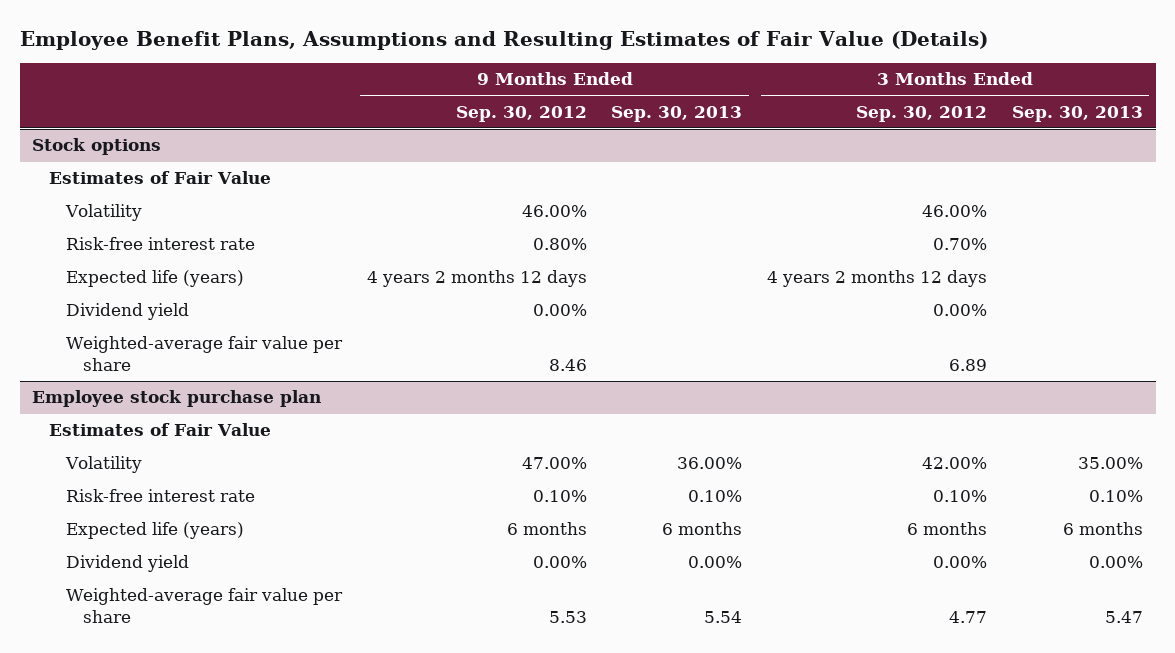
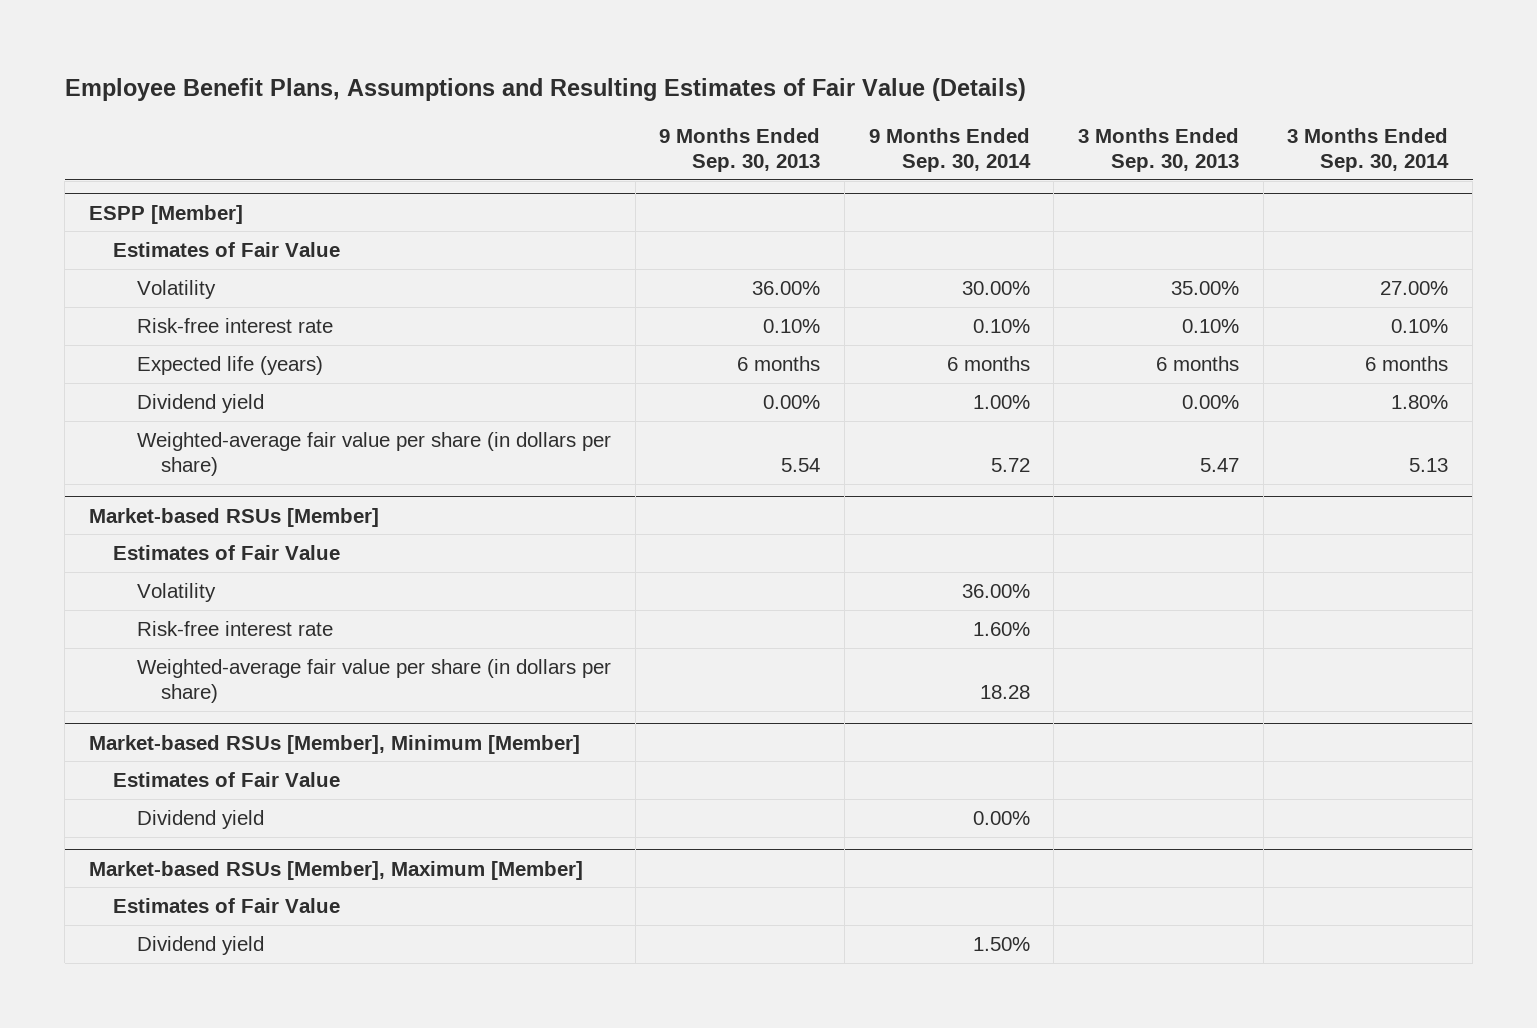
[455,105,587,122] Sep. 30, 2012 -> none
[856,105,988,122] Sep. 30, 2012 -> none
none -> [868,127,1031,173] 9 Months Ended Sep. 30, 2014
none -> [1287,127,1450,173] 3 Months Ended Sep. 30, 2014
[32,138,162,156] Stock options -> none
[49,171,272,185] Estimates of Fair Value -> none
[64,204,142,222] Volatility -> none
[65,237,255,251] Risk-free interest rate -> none
[65,270,244,288] Expected life (years) -> none
[65,303,189,321] Dividend yield -> none
[65,336,343,372] Weighted-average fair value per share -> none
[32,390,322,408] Employee stock purchase plan -> [88,204,243,224] ESPP [Member]
[65,588,343,624] Weighted-average fair value per share -> [136,431,611,477] Weighted-average fair value per share (in dollars per share)
none -> [88,507,379,527] Market-based RSUs [Member]
none -> [112,544,340,560] Estimates of Fair Value
none -> [136,582,216,602] Volatility
none -> [136,620,333,636] Risk-free interest rate
none -> [136,658,611,704] Weighted-average fair value per share (in dollars per share)
none -> [88,734,580,754] Market-based RSUs [Member], Minimum [Member]
none -> [112,771,340,787] Estimates of Fair Value
none -> [136,809,264,829] Dividend yield
none -> [88,860,583,880] Market-based RSUs [Member], Maximum [Member]
none -> [112,897,340,913] Estimates of Fair Value
none -> [136,935,264,955] Dividend yield

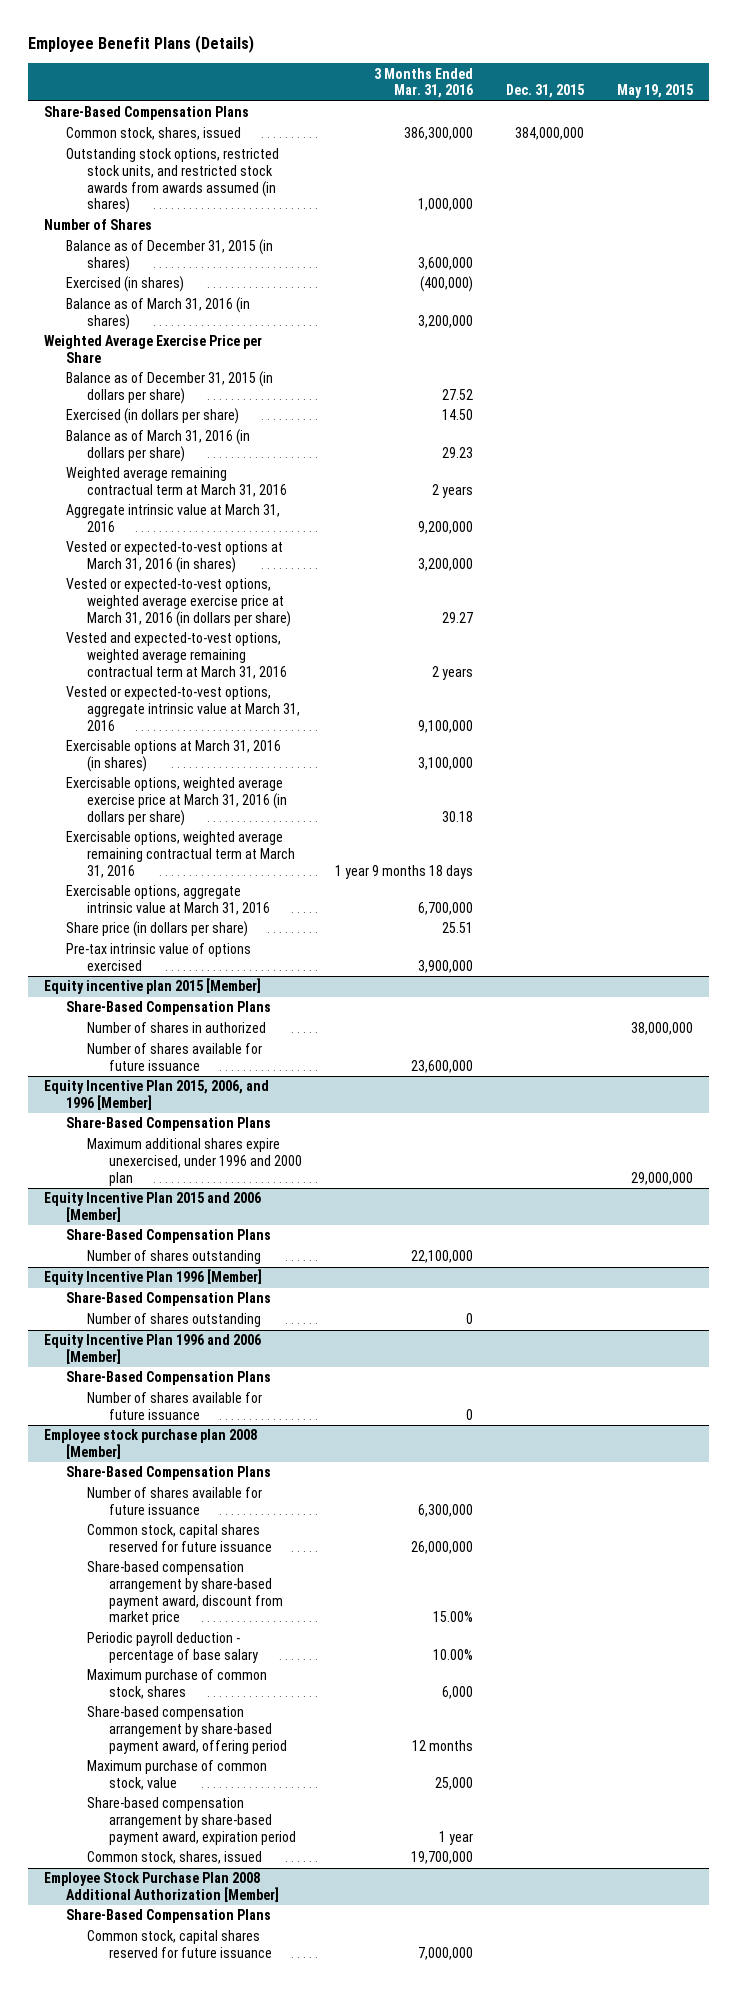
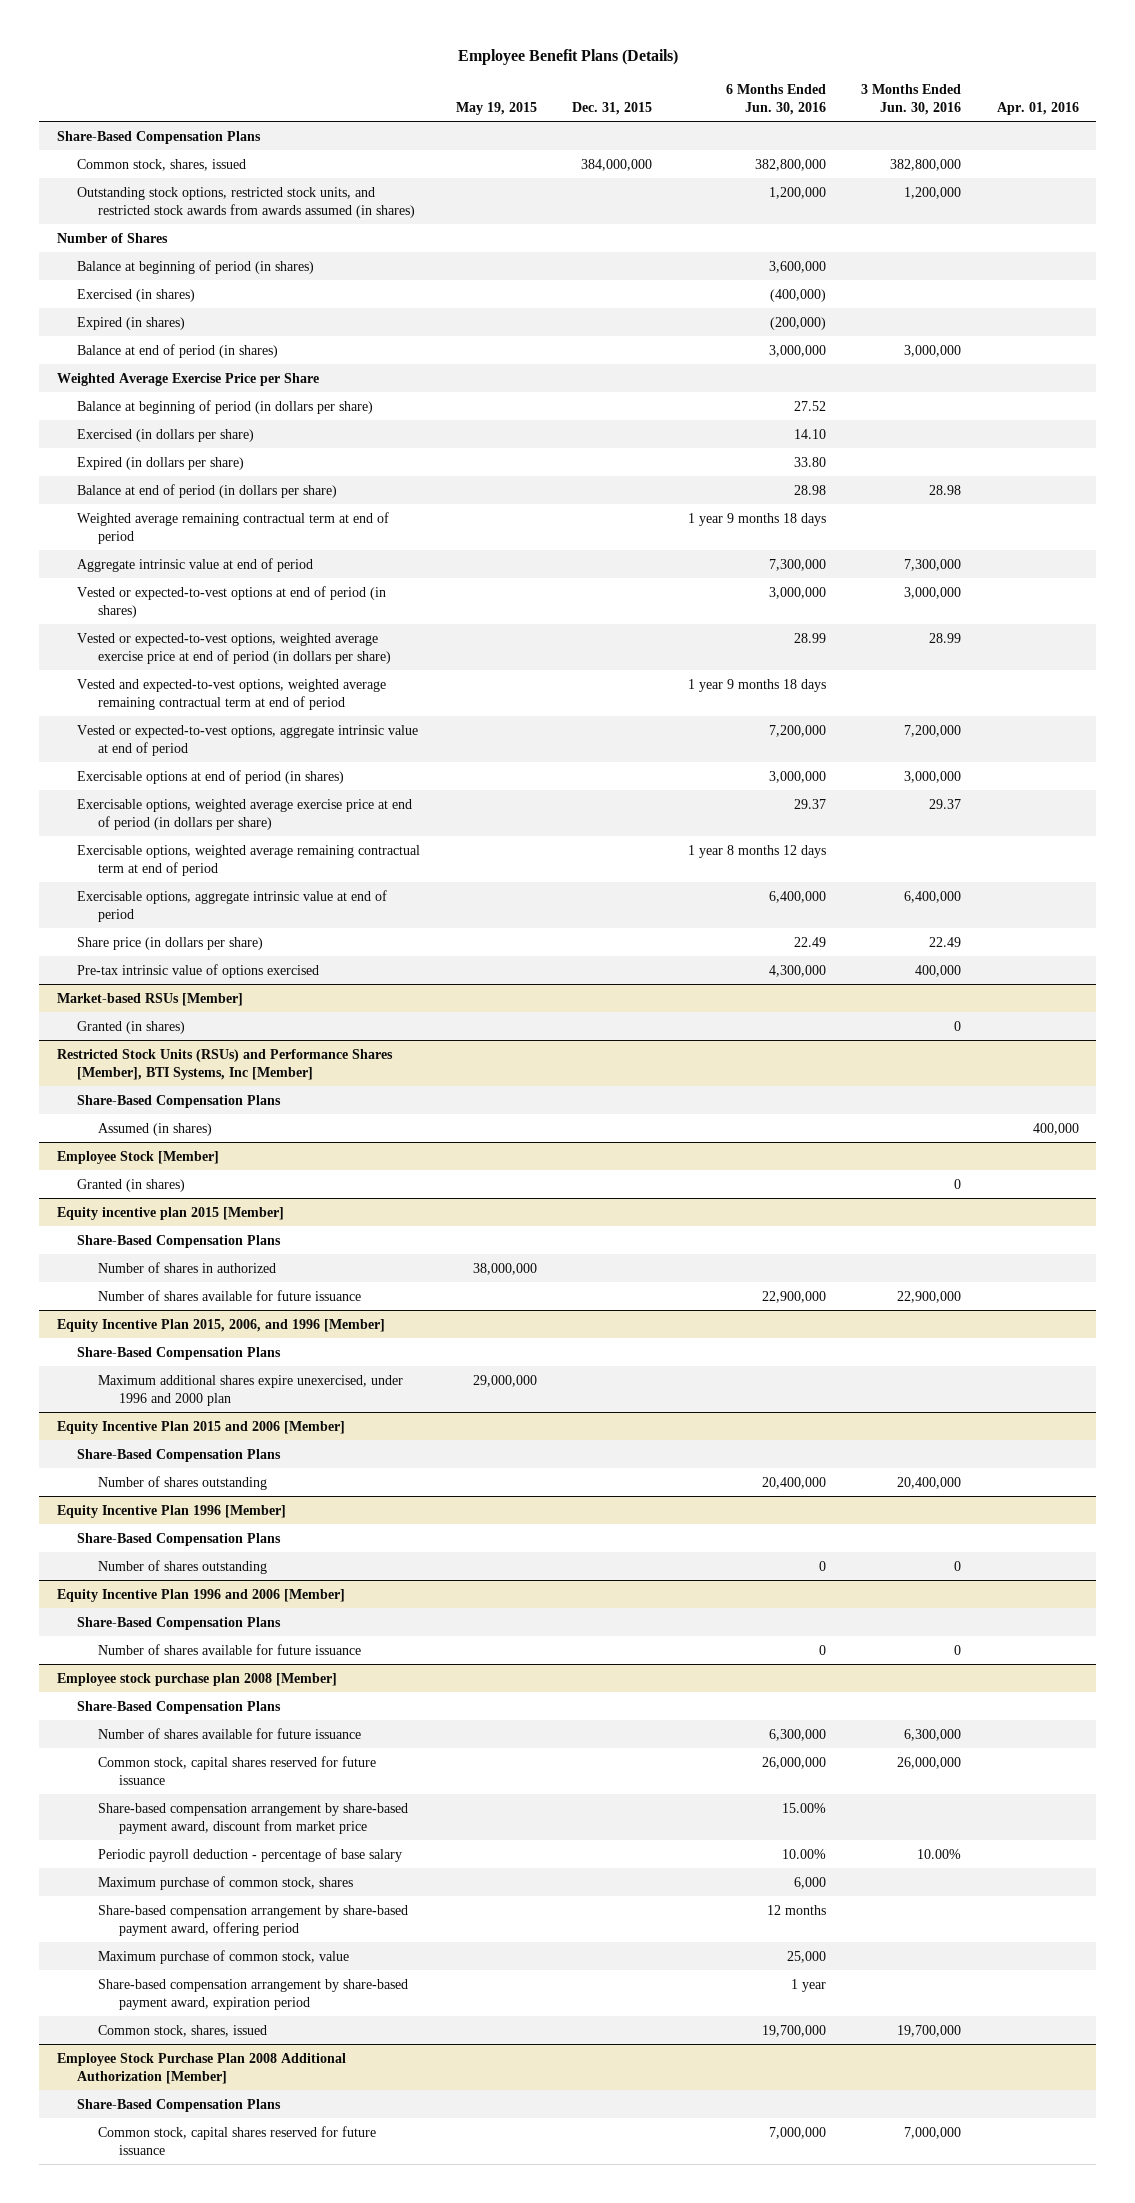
[373,67,473,99] 3 Months Ended Mar. 31, 2016 -> none
none -> [725,83,826,115] 6 Months Ended Jun. 30, 2016
none -> [861,83,962,115] 3 Months Ended Jun. 30, 2016
none -> [996,101,1079,115] Apr. 01, 2016
[65,239,273,272] Balance as of December 31, 2015 (in shares) -> [77,259,315,274] Balance at beginning of period (in shares)
none -> [77,316,186,330] Expired (in shares)
[65,297,250,330] Balance as of March 31, 2016 (in shares) -> [77,343,279,358] Balance at end of period (in shares)
[65,371,273,404] Balance as of December 31, 2015 (in dollars per share) -> [77,399,374,414] Balance at beginning of period (in dollars per share)
none -> [77,456,245,470] Expired (in dollars per share)
[65,429,250,462] Balance as of March 31, 2016 (in dollars per share) -> [77,483,338,498] Balance at end of period (in dollars per share)
[65,467,288,497] Weighted average remaining contractual term at March 31, 2016 -> [77,511,390,544] Weighted average remaining contractual term at end of period
[65,504,280,532] Aggregate intrinsic value at March 31, 2016 -> [77,557,314,572] Aggregate intrinsic value at end of period
[65,541,283,573] Vested or expected-to-vest options at March 31, 2016 (in shares) -> [77,585,387,618] Vested or expected-to-vest options at end of period (in shares)
[65,578,292,627] Vested or expected-to-vest options, weighted average exercise price at March 31, 2016 (in dollars per share) -> [77,632,392,664] Vested or expected-to-vest options, weighted average exercise price at end of period (in dollars per share)
[65,632,288,679] Vested and expected-to-vest options, weighted average remaining contractual term at March 31, 2016 -> [77,678,387,710] Vested and expected-to-vest options, weighted average remaining contractual term at end of period
[65,686,301,731] Vested or expected-to-vest options, aggregate intrinsic value at March 31, 2016 -> [77,724,419,756] Vested or expected-to-vest options, aggregate intrinsic value at end of period
[65,740,281,772] Exercisable options at March 31, 2016 (in shares) -> [77,769,345,784] Exercisable options at end of period (in shares)
[65,777,288,826] Exercisable options, weighted average exercise price at March 31, 2016 (in dollars per share) -> [77,798,413,830] Exercisable options, weighted average exercise price at end of period (in dollars per share)
[65,831,296,878] Exercisable options, weighted average remaining contractual term at March 31, 2016 -> [77,844,421,876] Exercisable options, weighted average remaining contractual term at end of period
[65,885,271,915] Exercisable options, aggregate intrinsic value at March 31, 2016 -> [77,889,388,922] Exercisable options, aggregate intrinsic value at end of period
none -> [56,992,243,1006] Market-based RSUs [Member]
none -> [77,1020,186,1034] Granted (in shares)
none -> [56,1048,393,1080] Restricted Stock Units (RSUs) and Performance Shares [Member], BTI Systems, Inc [Member]
none -> [77,1094,282,1108] Share-Based Compensation Plans
none -> [98,1122,213,1136] Assumed (in shares)
none -> [56,1150,219,1164] Employee Stock [Member]
none -> [77,1178,186,1192] Granted (in shares)

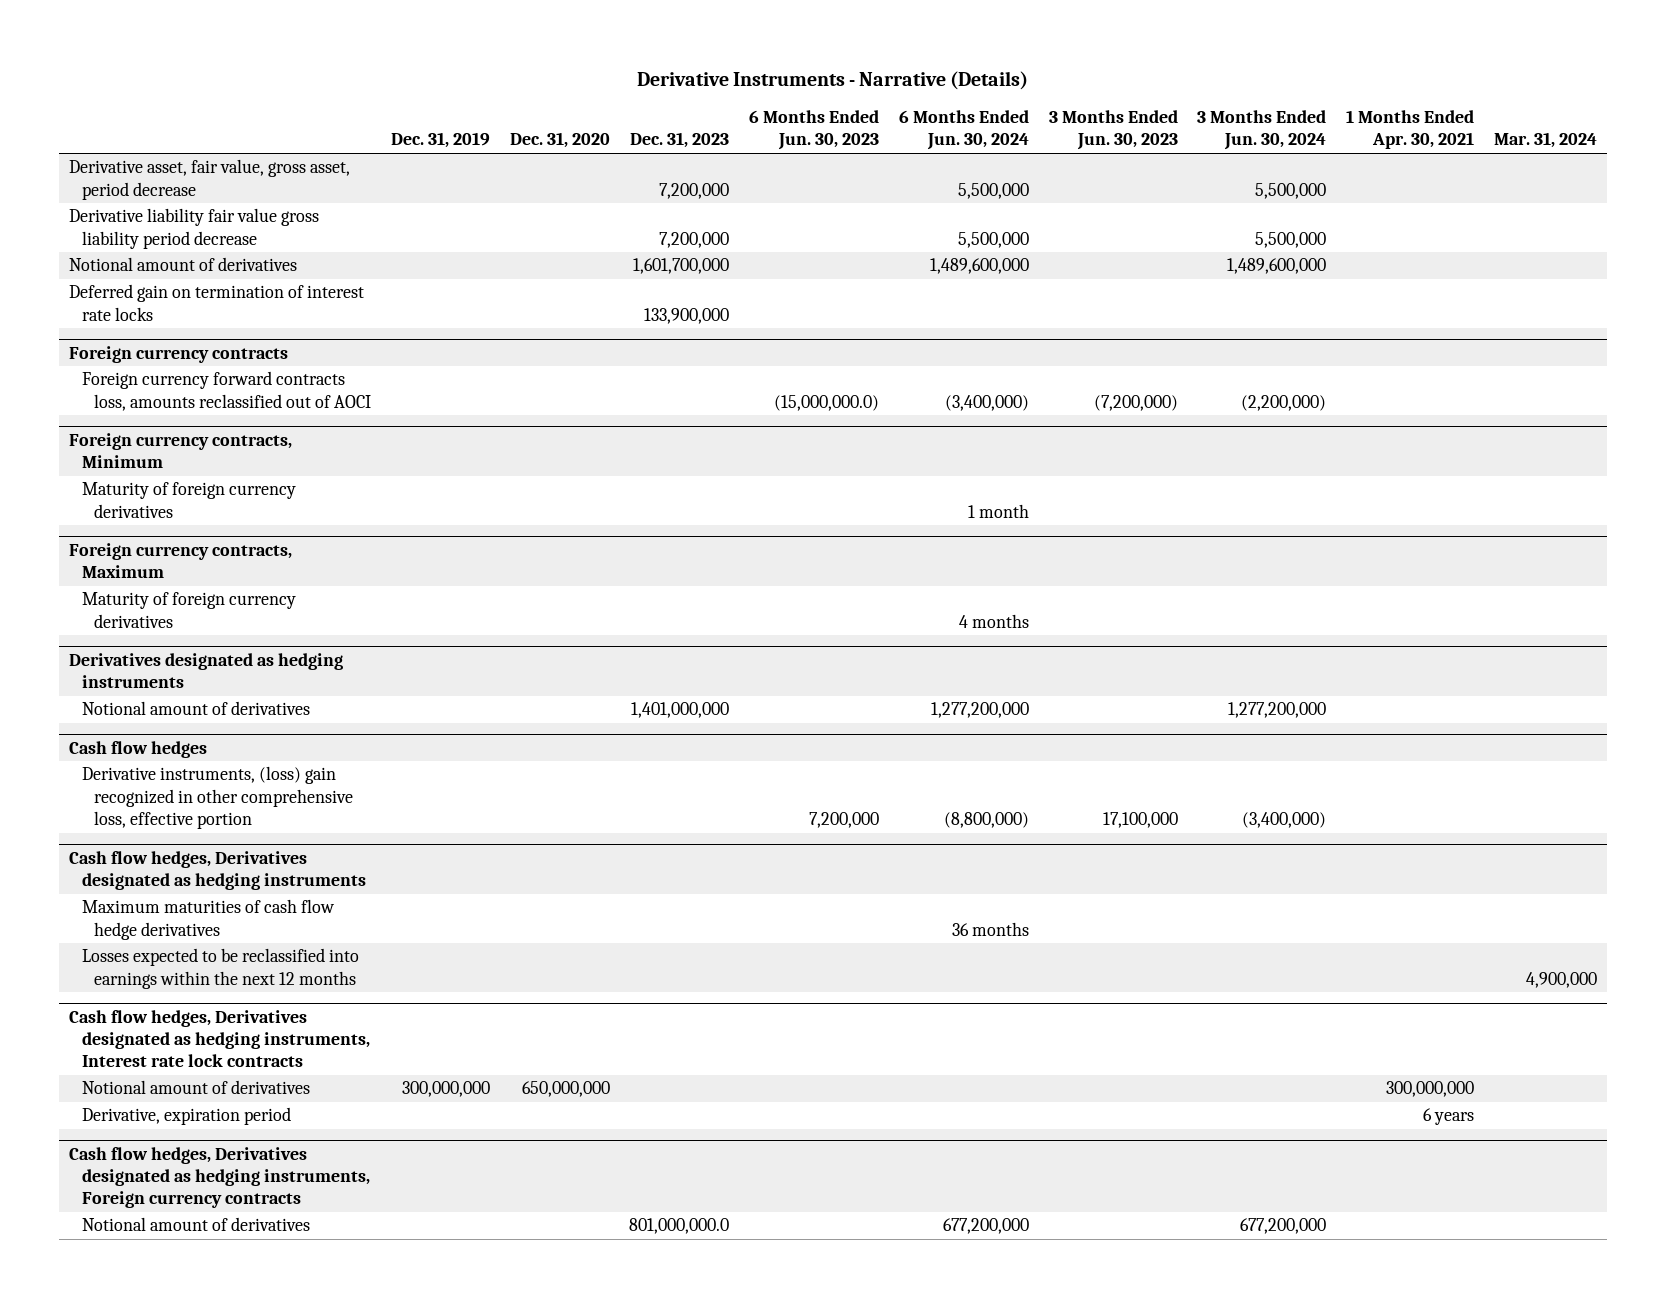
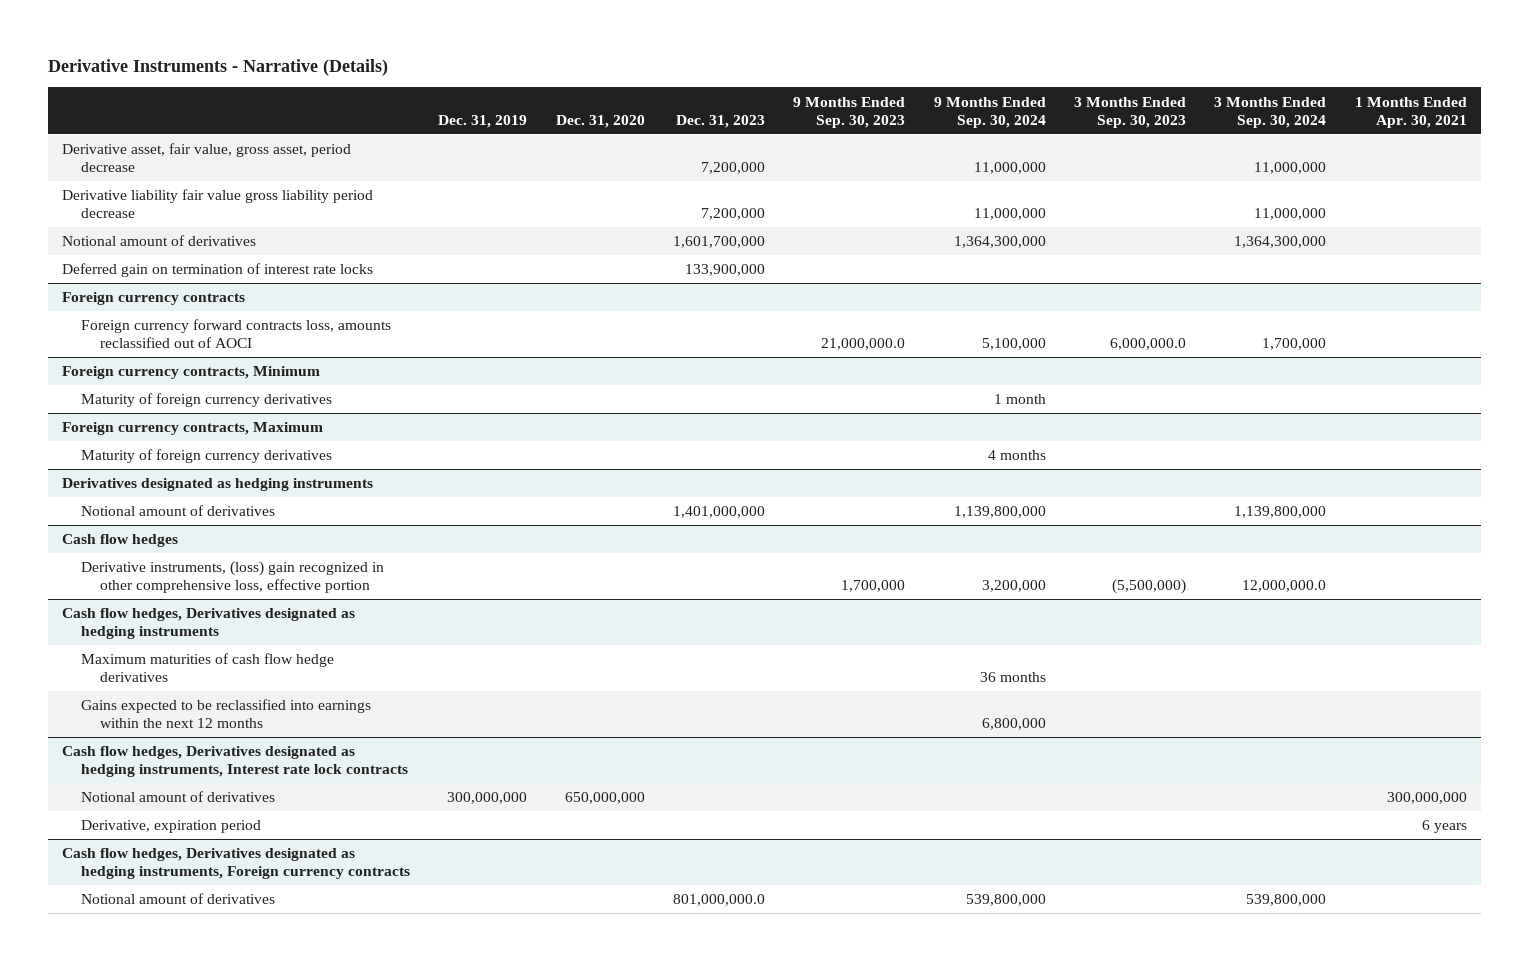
[749,110,880,151] 6 Months Ended Jun. 30, 2023 -> none
[898,110,1029,151] 6 Months Ended Jun. 30, 2024 -> none
[1048,110,1178,151] 3 Months Ended Jun. 30, 2023 -> none
[1197,110,1327,151] 3 Months Ended Jun. 30, 2024 -> none
[1494,132,1598,149] Mar. 31, 2024 -> none
none -> [793,96,906,128] 9 Months Ended Sep. 30, 2023
none -> [933,96,1046,128] 9 Months Ended Sep. 30, 2024
none -> [1073,96,1186,128] 3 Months Ended Sep. 30, 2023
none -> [1214,96,1327,128] 3 Months Ended Sep. 30, 2024
[81,948,359,989] Losses expected to be reclassified into earnings within the next 12 months -> [80,699,371,729] Gains expected to be reclassified into earnings within the next 12 months

